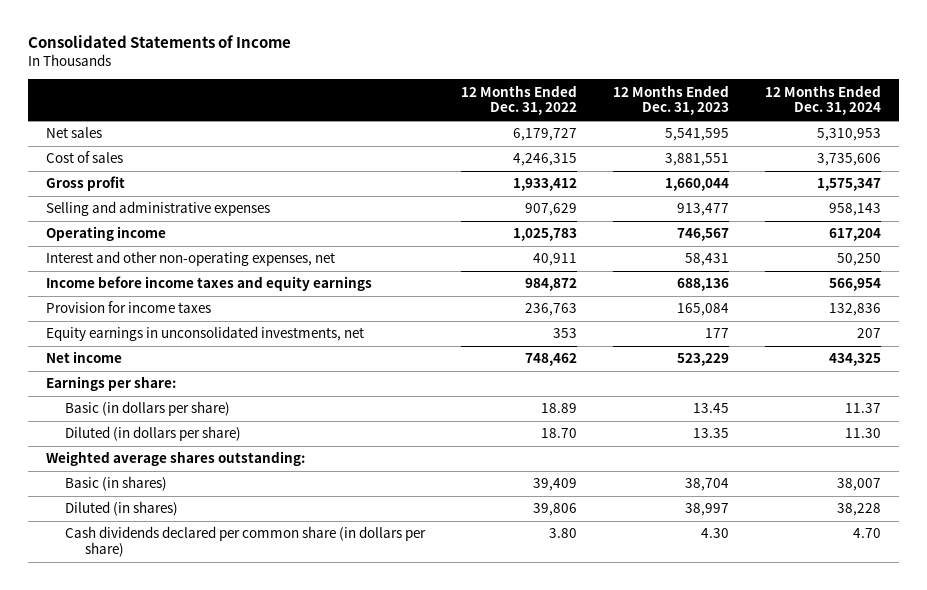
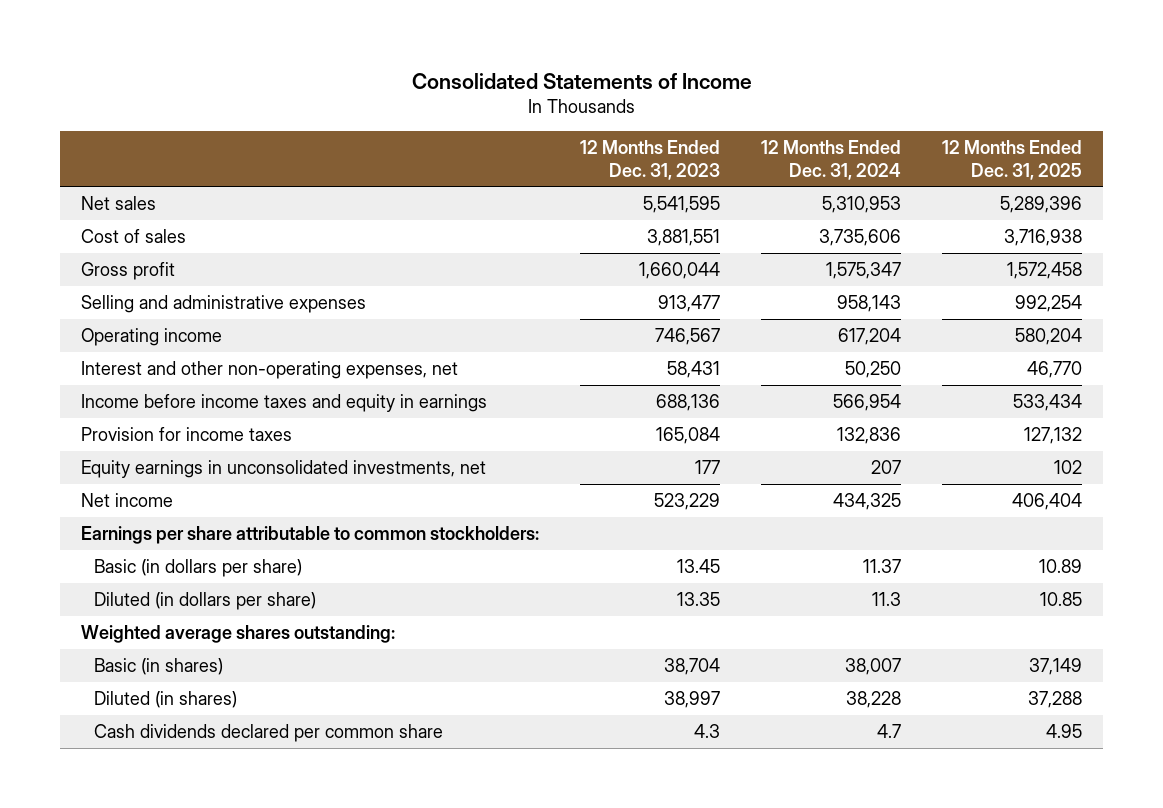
[461,84,578,116] 12 Months Ended Dec. 31, 2022 -> none
none -> [942,140,1083,180] 12 Months Ended Dec. 31, 2025
[45,276,372,292] Income before income taxes and equity earnings -> [80,394,487,413] Income before income taxes and equity in earnings
[45,376,176,392] Earnings per share: -> [80,526,539,545] Earnings per share attributable to common stockholders:
[845,428,882,439] 11.30 -> [872,592,902,607] 11.3
[65,526,427,558] Cash dividends declared per common share (in dollars per share) -> [93,724,443,743] Cash dividends declared per common share
[701,528,730,539] 4.30 -> [694,724,721,739] 4.3
[853,528,882,539] 4.70 -> [877,724,902,739] 4.7

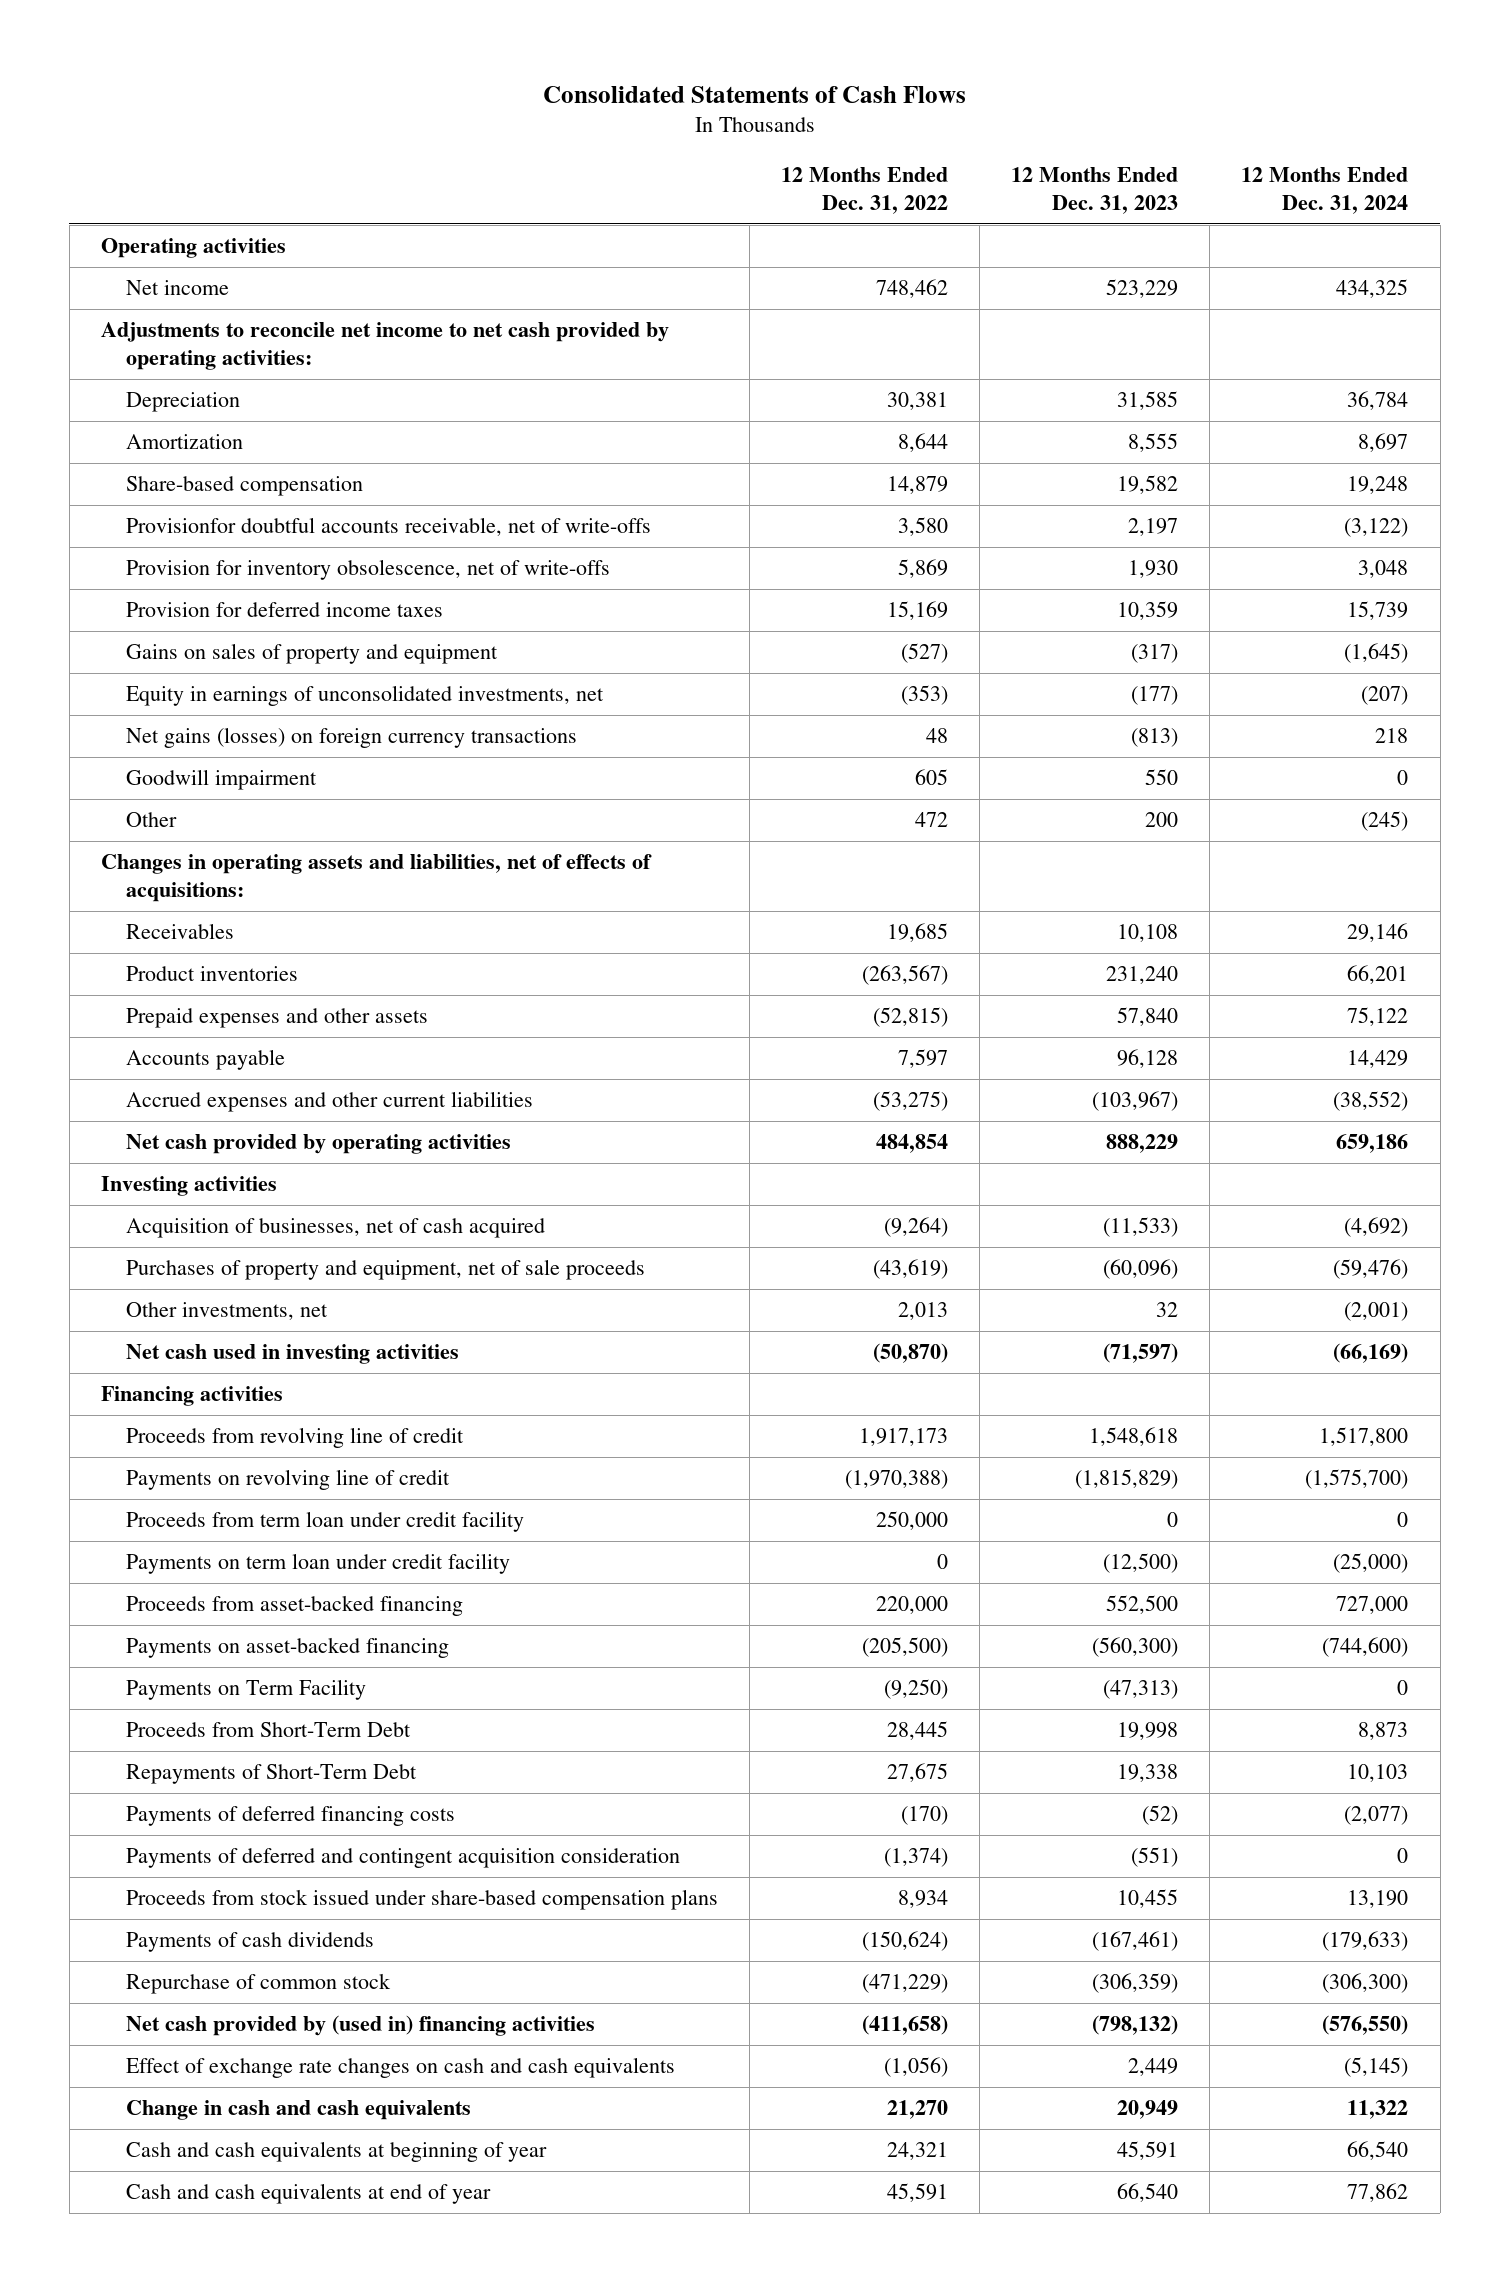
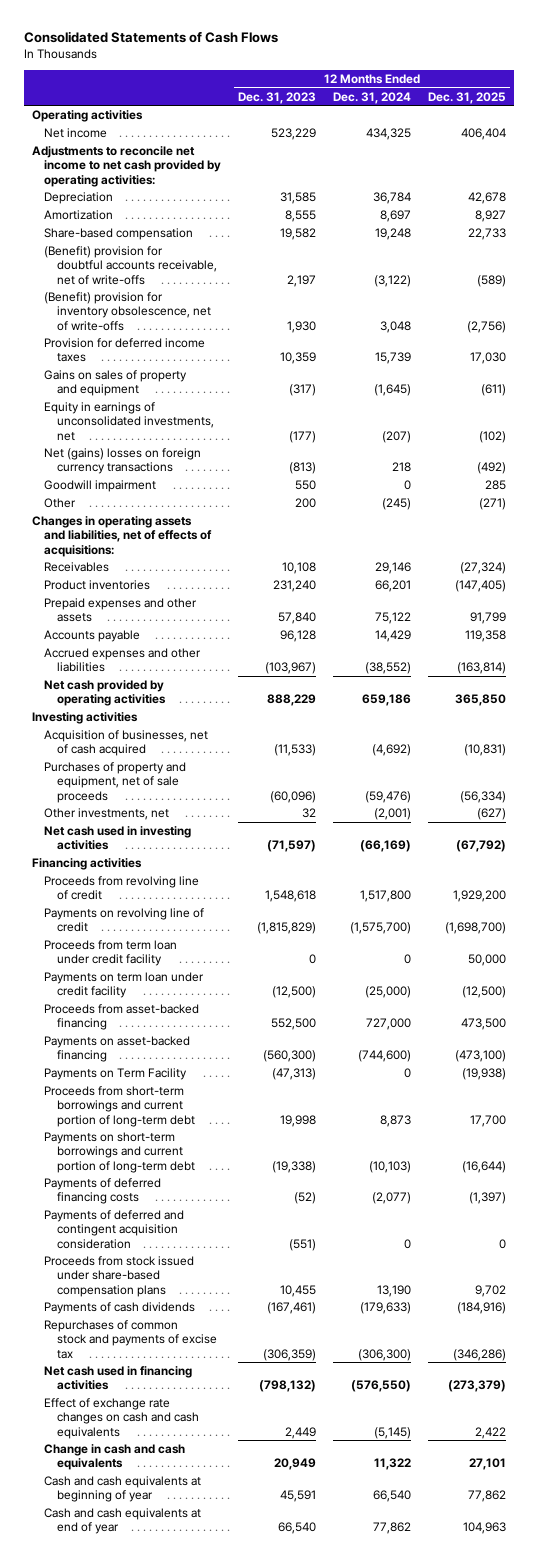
[781,167,949,214] 12 Months Ended Dec. 31, 2022 -> none
none -> [427,91,506,104] Dec. 31, 2025
[126,517,652,537] Provisionfor doubtful accounts receivable, net of write-offs -> [44,246,217,285] (Benefit) provision for doubtful accounts receivable, net of write-offs
[126,559,611,581] Provision for inventory obsolescence, net of write-offs -> [44,292,211,331] (Benefit) provision for inventory obsolescence, net of write-offs
[126,727,578,749] Net gains (losses) on foreign currency transactions -> [44,448,202,475] Net (gains) losses on foreign currency transactions
[126,1091,534,1113] Accrued expenses and other current liabilities -> [44,648,202,673] Accrued expenses and other liabilities
[126,1722,412,1738] Proceeds from Short-Term Debt -> [44,1086,195,1127] Proceeds from short-term borrowings and current portion of long-term debt
[126,1764,418,1785] Repayments of Short-Term Debt -> [44,1132,195,1173] Payments on short-term borrowings and current portion of long-term debt
[1117,1764,1179,1783] 19,338 -> [272,1160,317,1173] (19,338)
[1347,1764,1409,1783] 10,103 -> [368,1160,411,1173] (10,103)
[126,1973,392,1995] Repurchase of common stock -> [44,1320,217,1359] Repurchases of common stock and payments of excise tax
[126,2015,596,2037] Net cash provided by (used in) financing activities -> [44,1366,193,1391] Net cash used in financing activities

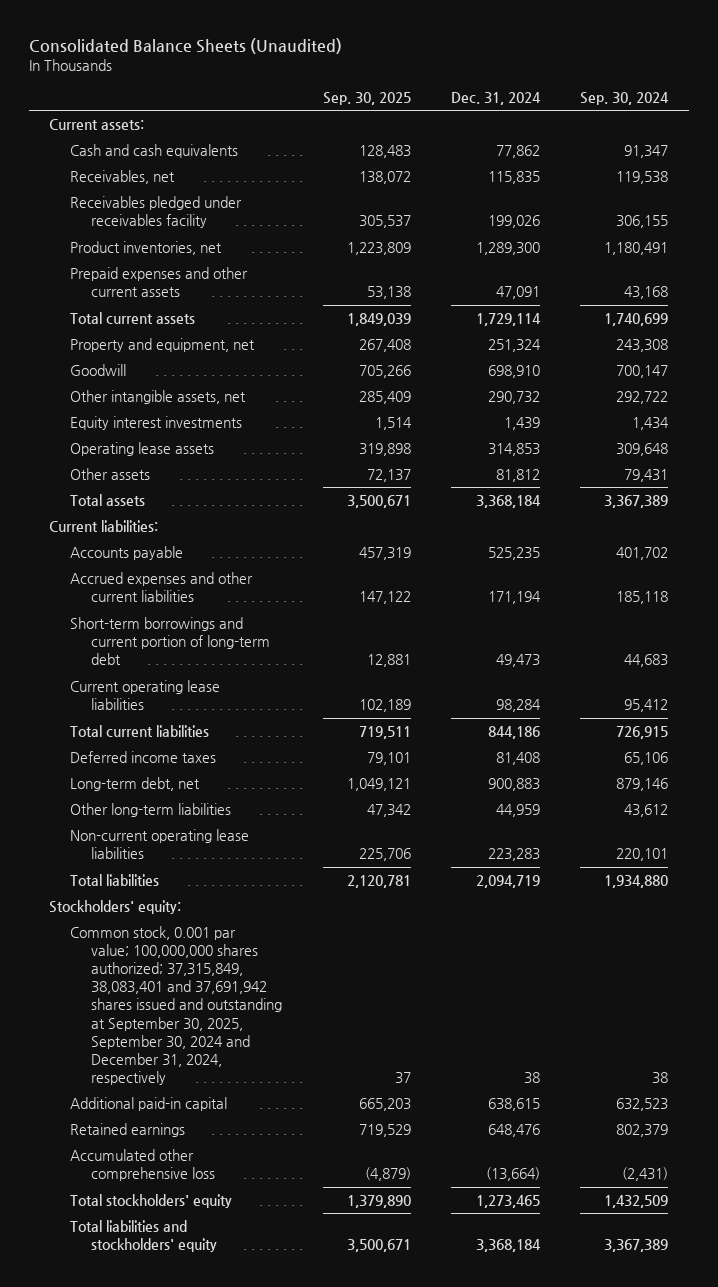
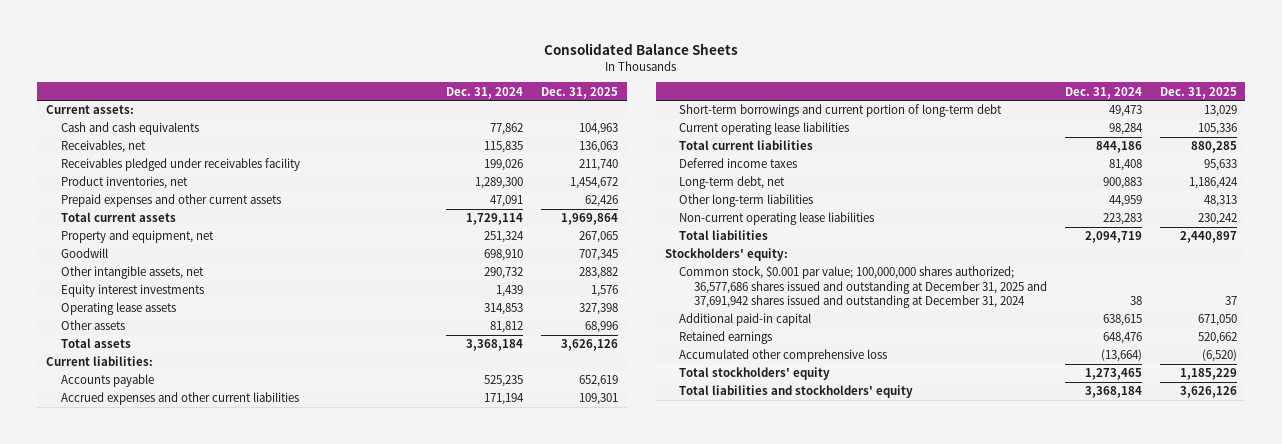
[29,37,343,54] Consolidated Balance Sheets (Unaudited) -> [544,42,739,55] Consolidated Balance Sheets
[322,91,411,105] Sep. 30, 2025 -> none
[580,91,670,105] Sep. 30, 2024 -> none
none -> [540,86,618,99] Dec. 31, 2025
[70,926,283,1085] Common stock, 0.001 par value; 100,000,000 shares authorized; 37,315,849, 38,083,401 and 37,691,942 shares issued and outstanding at September 30, 2025, September 30, 2024 and December 31, 2024, respectively -> [679,266,1047,309] Common stock, $0.001 par value; 100,000,000 shares authorized; 36,577,686 shares issued and outstanding at December 31, 2025 and 37,691,942 shares issued and outstanding at December 31, 2024

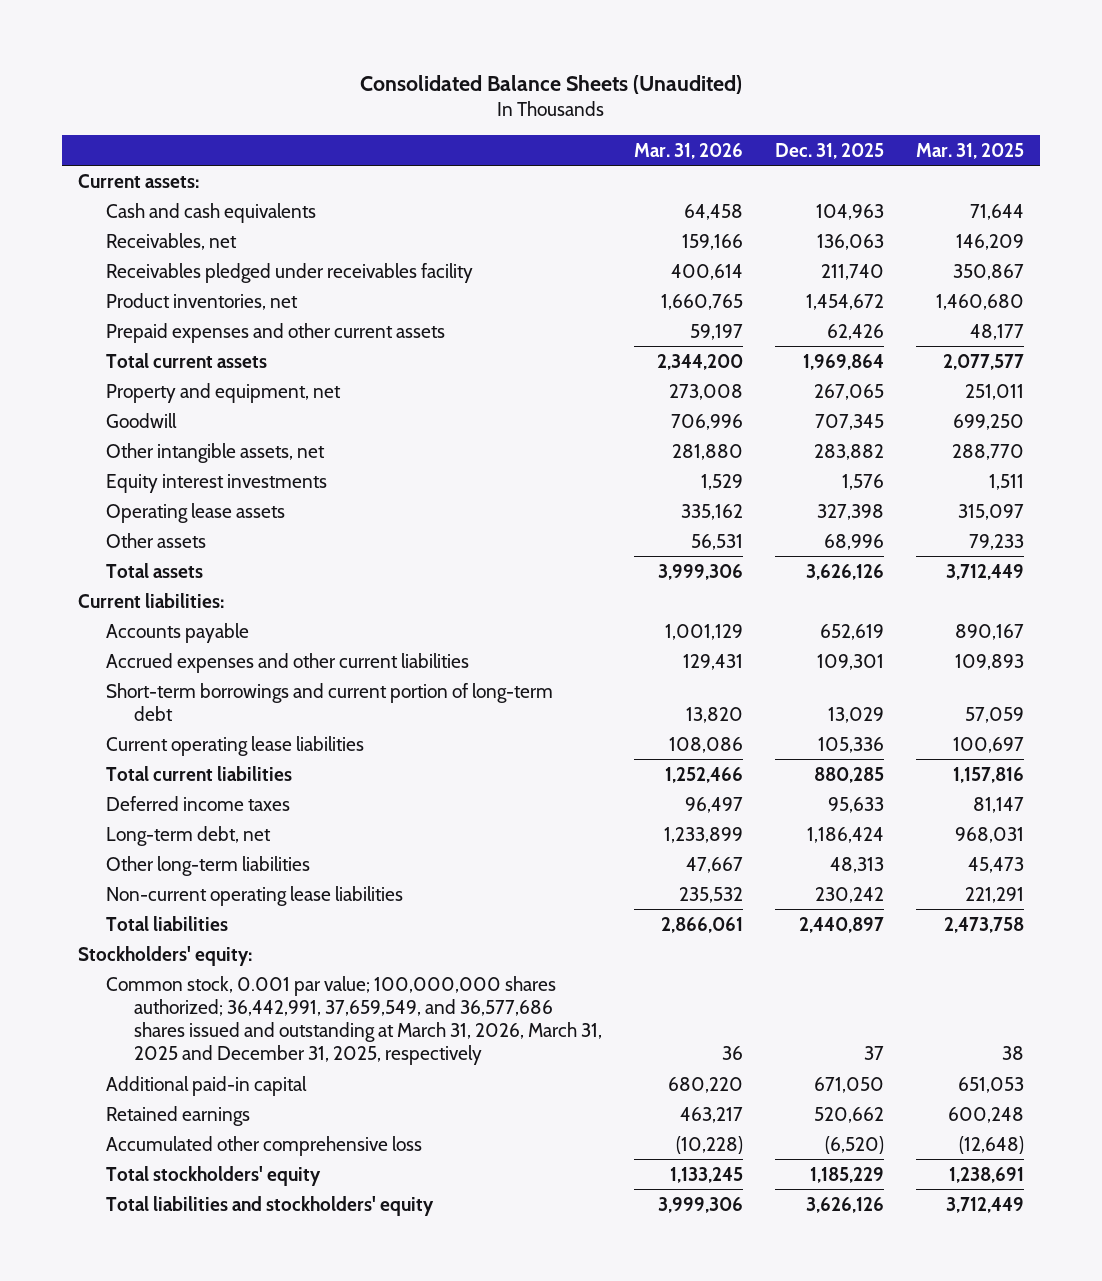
[544,42,739,55] Consolidated Balance Sheets -> [359,74,742,94] Consolidated Balance Sheets (Unaudited)
[445,86,523,99] Dec. 31, 2024 -> none
none -> [633,142,743,159] Mar. 31, 2026
none -> [916,142,1025,159] Mar. 31, 2025
[679,266,1047,309] Common stock, $0.001 par value; 100,000,000 shares authorized; 36,577,686 shares issued and outstanding at December 31, 2025 and 37,691,942 shares issued and outstanding at December 31, 2024 -> [105,975,602,1066] Common stock, 0.001 par value; 100,000,000 shares authorized; 36,442,991, 37,659,549, and 36,577,686 shares issued and outstanding at March 31, 2026, March 31, 2025 and December 31, 2025, respectively

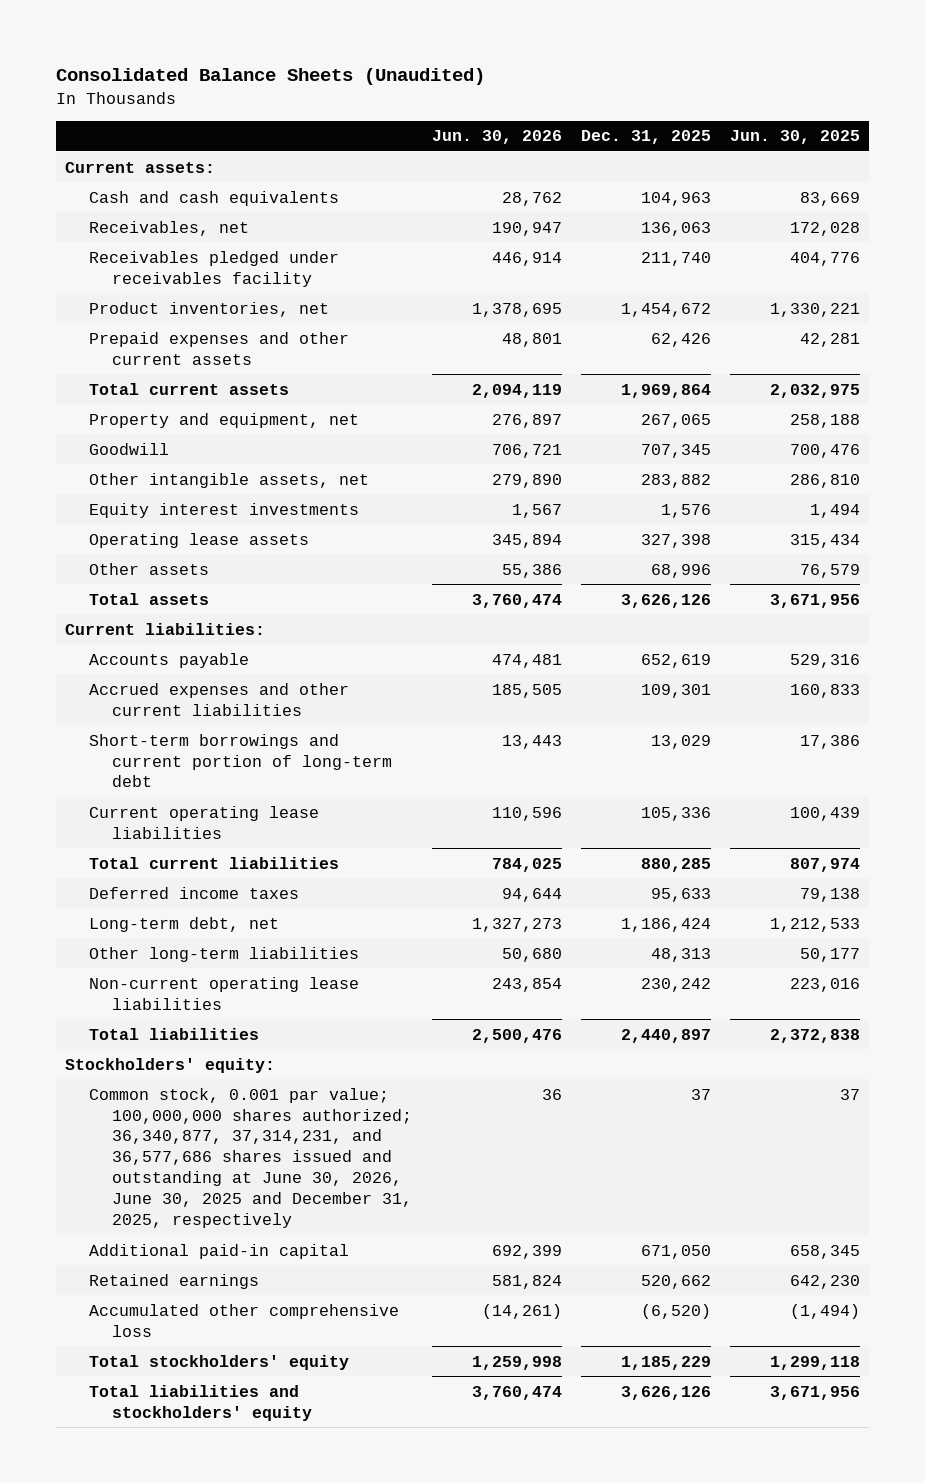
[633,142,743,159] Mar. 31, 2026 -> none
[916,142,1025,159] Mar. 31, 2025 -> none
none -> [431,130,562,145] Jun. 30, 2026
none -> [729,130,860,145] Jun. 30, 2025
[105,975,602,1066] Common stock, 0.001 par value; 100,000,000 shares authorized; 36,442,991, 37,659,549, and 36,577,686 shares issued and outstanding at March 31, 2026, March 31, 2025 and December 31, 2025, respectively -> [88,1087,413,1229] Common stock, 0.001 par value; 100,000,000 shares authorized; 36,340,877, 37,314,231, and 36,577,686 shares issued and outstanding at June 30, 2026, June 30, 2025 and December 31, 2025, respectively

